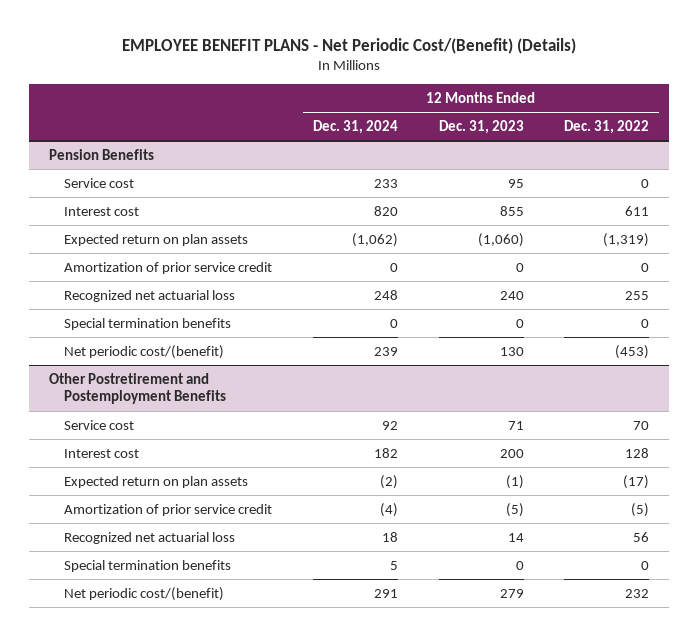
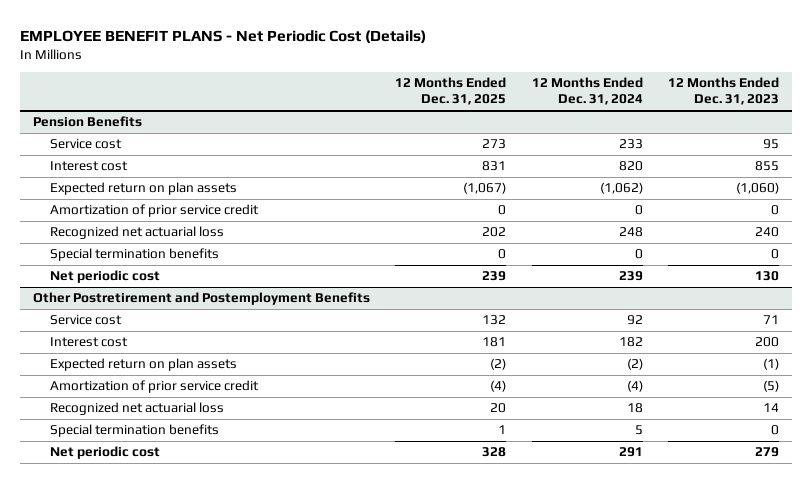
[121,37,576,54] EMPLOYEE BENEFIT PLANS - Net Periodic Cost/(Benefit) (Details) -> [19,29,426,43] EMPLOYEE BENEFIT PLANS - Net Periodic Cost (Details)
[564,119,650,134] Dec. 31, 2022 -> none
none -> [395,77,507,106] 12 Months Ended Dec. 31, 2025
[64,344,225,359] Net periodic cost/(benefit) -> [49,270,160,284] Net periodic cost
[64,586,225,601] Net periodic cost/(benefit) -> [49,446,160,460] Net periodic cost

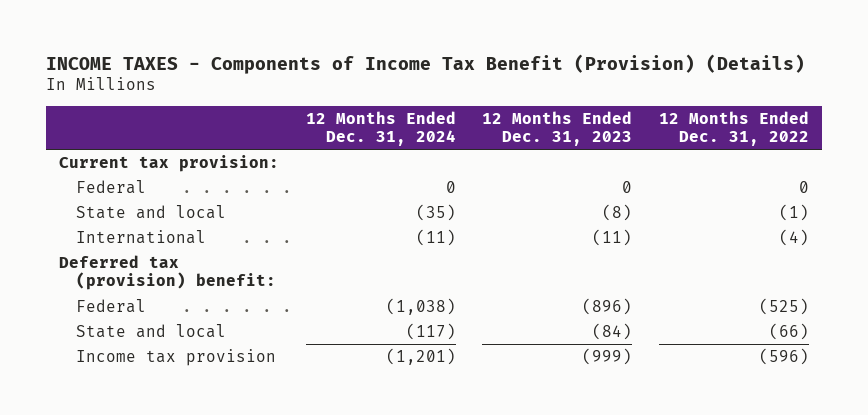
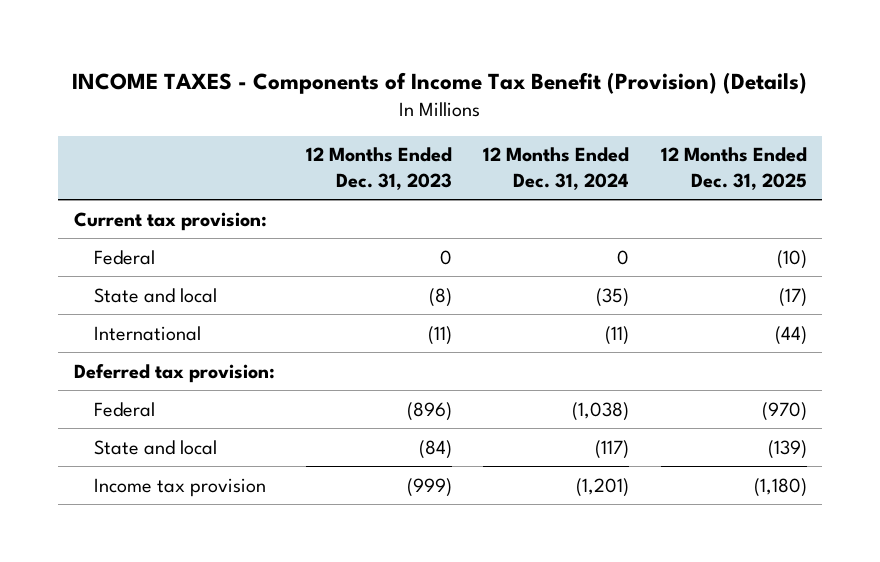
[658,110,809,147] 12 Months Ended Dec. 31, 2022 -> none
none -> [660,147,807,190] 12 Months Ended Dec. 31, 2025
[59,255,277,291] Deferred tax (provision) benefit: -> [73,363,275,383] Deferred tax provision:

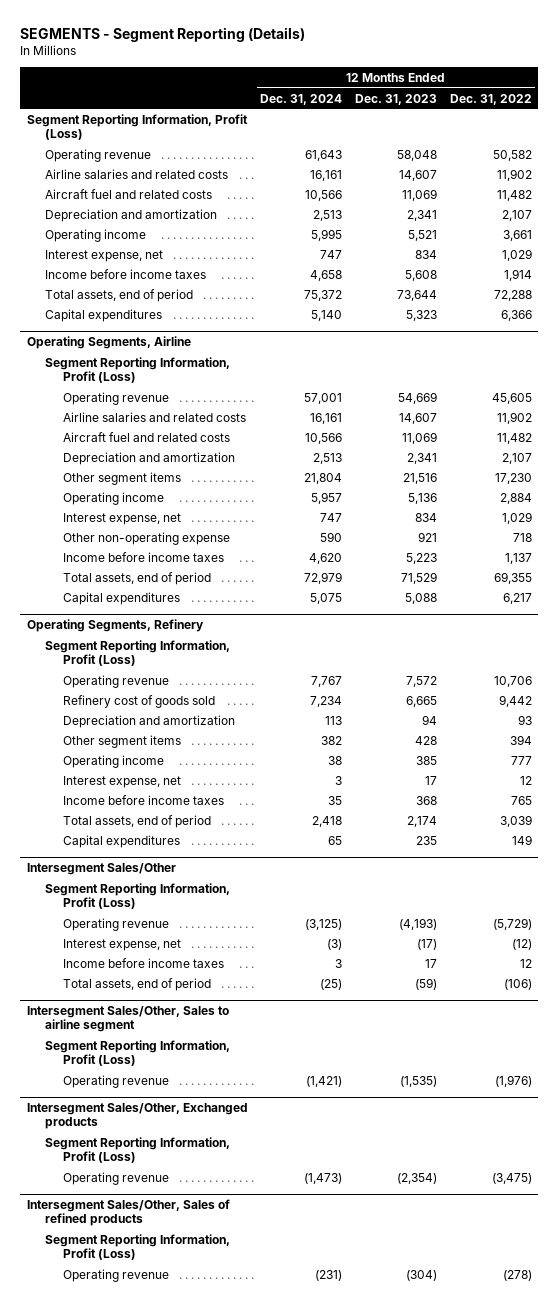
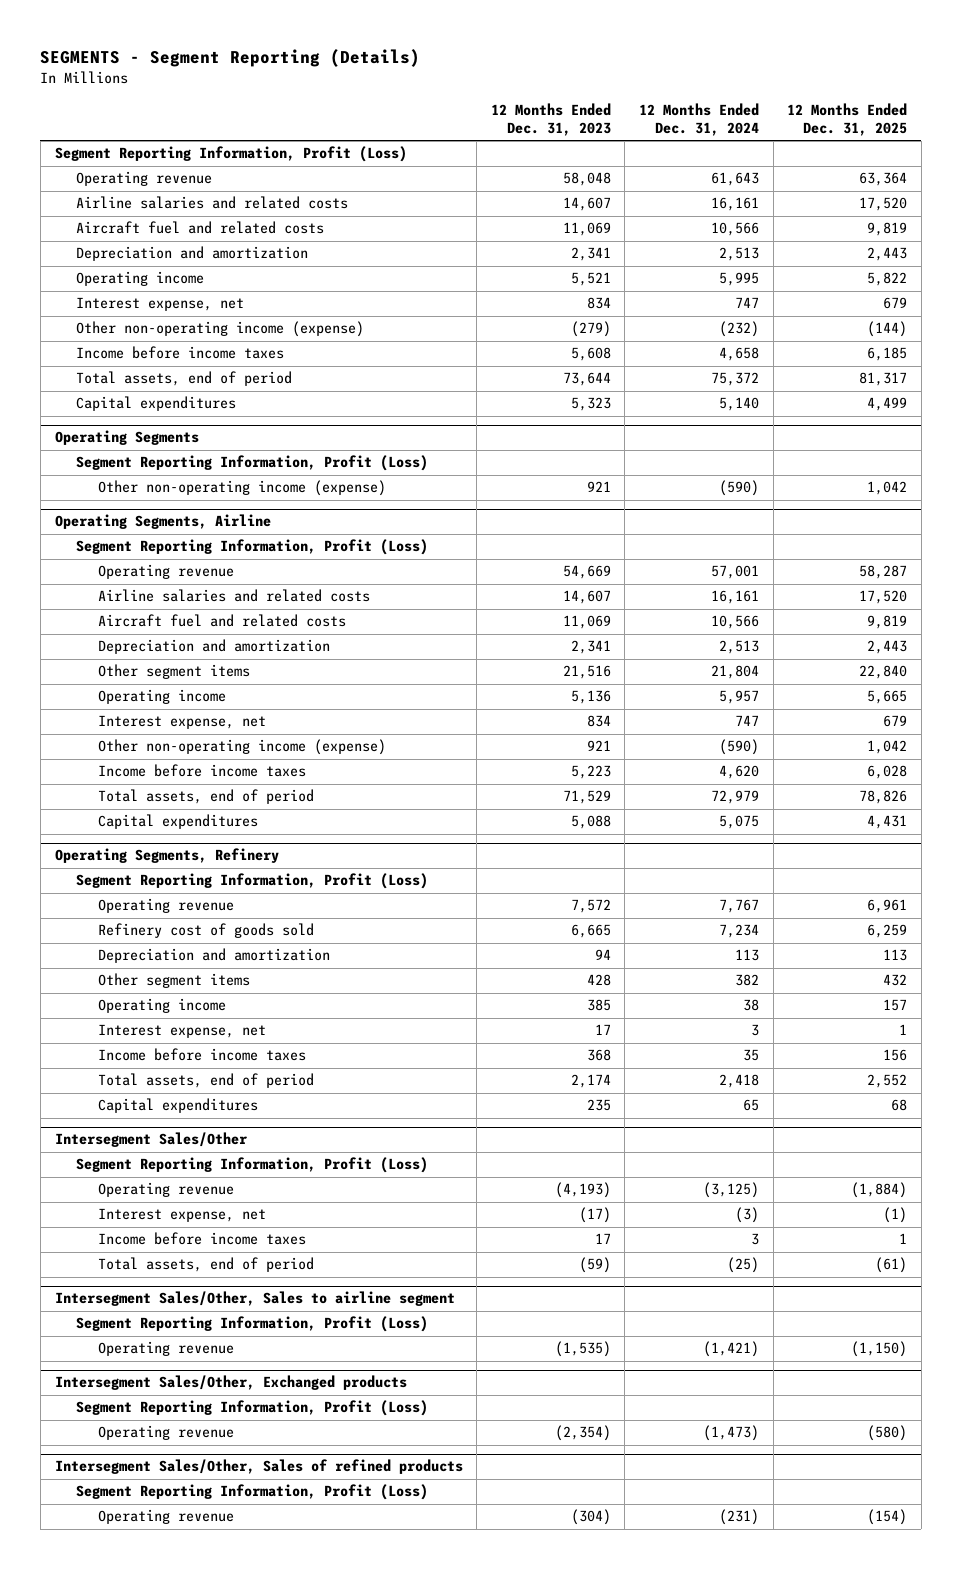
[449,93,532,105] Dec. 31, 2022 -> none
none -> [787,103,908,137] 12 Months Ended Dec. 31, 2025
none -> [76,321,365,338] Other non-operating income (expense)
none -> [54,430,199,446] Operating Segments
none -> [76,455,429,472] Segment Reporting Information, Profit (Loss)
none -> [97,480,386,497] Other non-operating income (expense)
[63,531,231,545] Other non-operating expense -> [97,739,386,756] Other non-operating income (expense)
[320,531,343,542] 590 -> [718,739,759,756] (590)

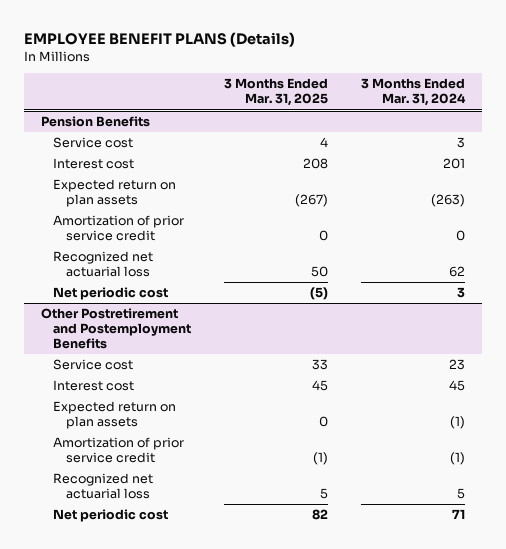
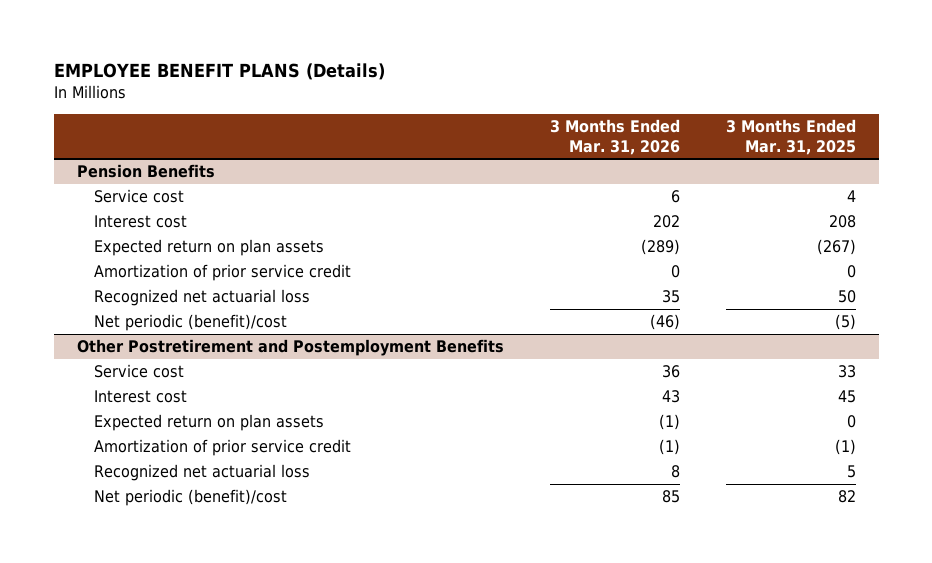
[361,78,467,107] 3 Months Ended Mar. 31, 2024 -> none
none -> [549,118,680,155] 3 Months Ended Mar. 31, 2026
[53,287,169,301] Net periodic cost -> [93,314,287,332] Net periodic (benefit)/cost
[53,509,169,523] Net periodic cost -> [93,489,287,507] Net periodic (benefit)/cost

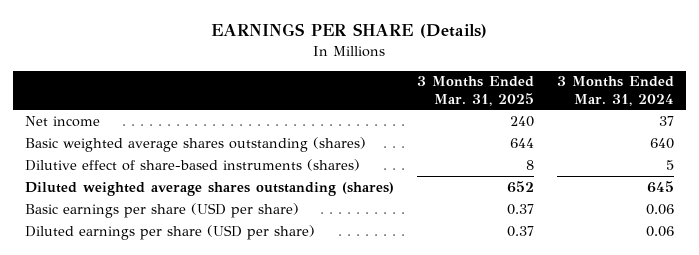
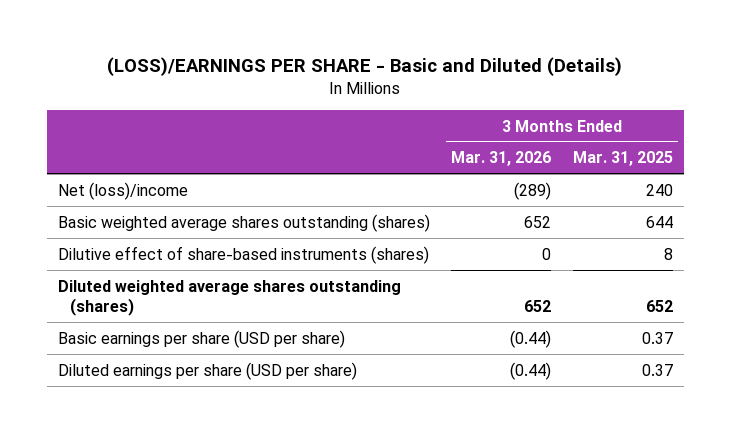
[211,22,488,38] EARNINGS PER SHARE (Details) -> [107,57,623,77] (LOSS)/EARNINGS PER SHARE - Basic and Diluted (Details)
[557,76,675,106] 3 Months Ended Mar. 31, 2024 -> none
none -> [451,151,552,167] Mar. 31, 2026
[24,115,100,127] Net income -> [57,181,188,200] Net (loss)/income

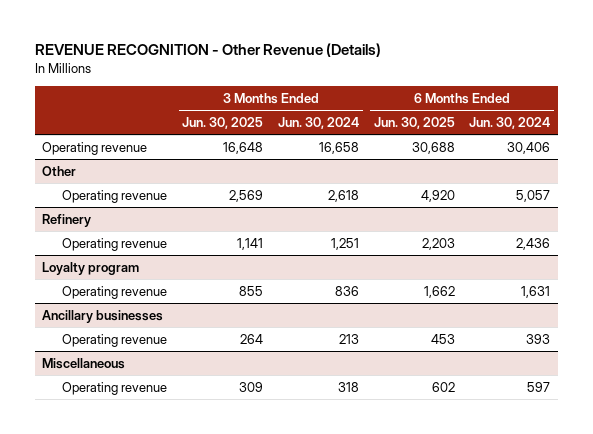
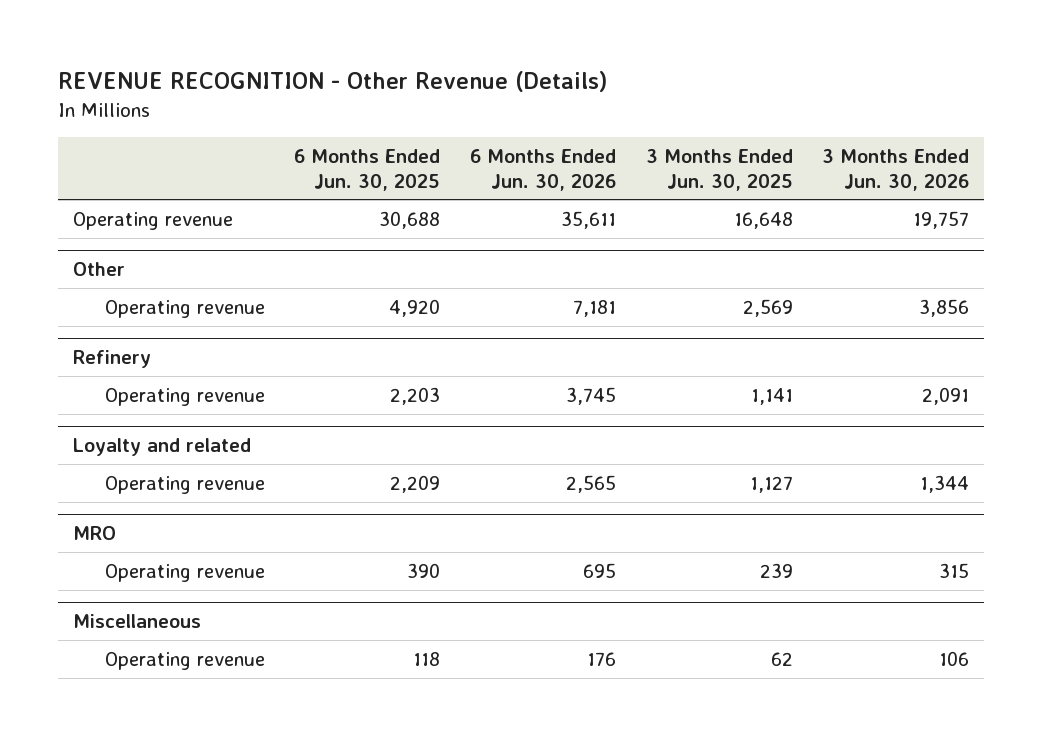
[277,117,359,130] Jun. 30, 2024 -> none
[469,117,551,130] Jun. 30, 2024 -> none
none -> [469,148,616,191] 6 Months Ended Jun. 30, 2026
none -> [822,148,970,191] 3 Months Ended Jun. 30, 2026
[42,261,140,275] Loyalty program -> [72,438,251,457] Loyalty and related
[239,285,264,296] 855 -> [749,475,793,493] 1,127
[423,285,455,298] 1,662 -> [390,474,441,493] 2,209
[42,309,164,323] Ancillary businesses -> [72,526,116,541] MRO
[240,333,264,344] 264 -> [759,562,793,578] 239
[430,333,455,344] 453 -> [407,562,441,578] 390
[239,381,264,392] 309 -> [770,651,793,666] 62
[431,381,455,392] 602 -> [413,651,441,666] 118

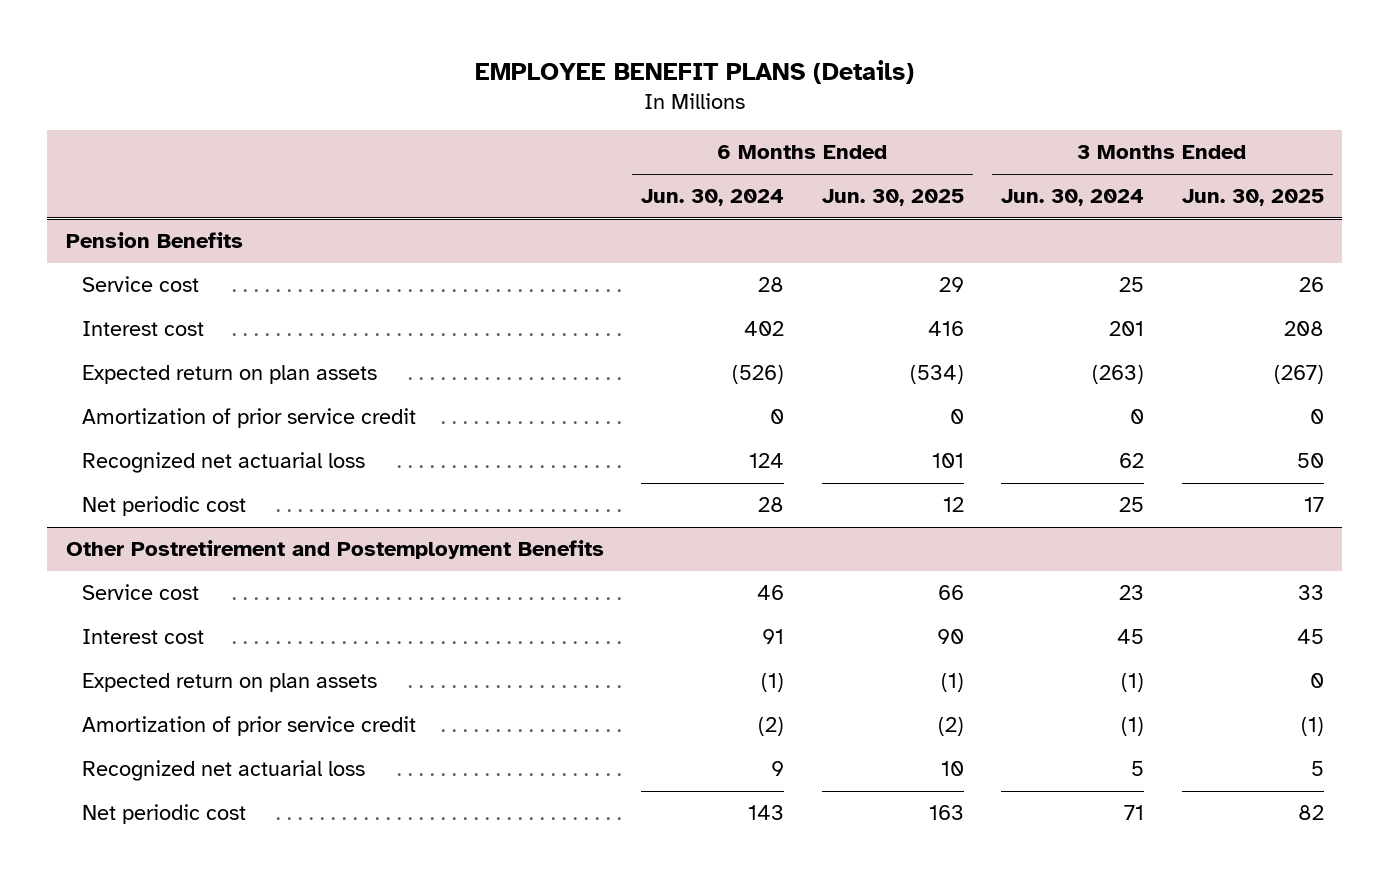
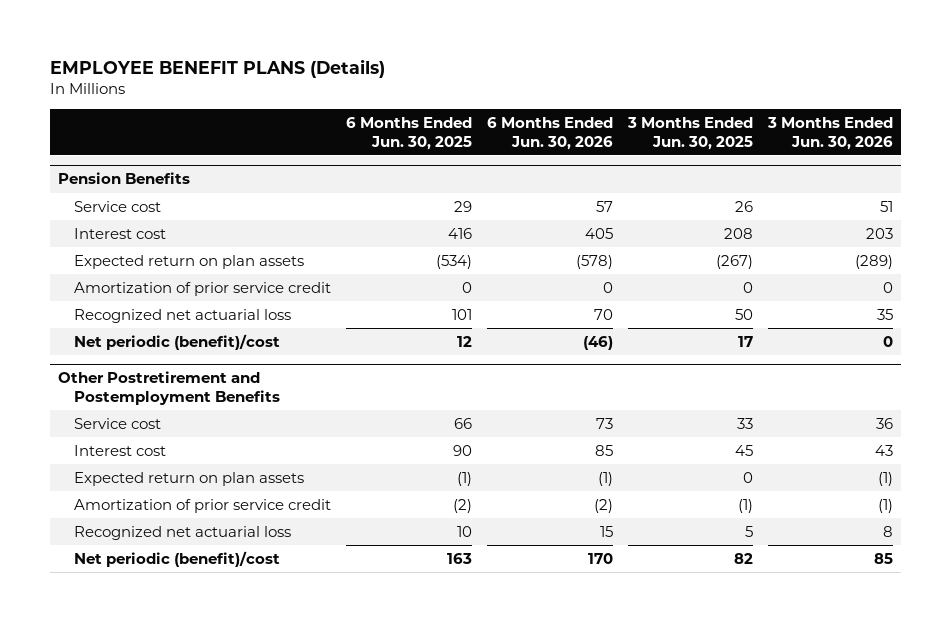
[641,189,785,207] Jun. 30, 2024 -> none
[1001,189,1145,207] Jun. 30, 2024 -> none
none -> [487,116,614,150] 6 Months Ended Jun. 30, 2026
none -> [767,116,894,150] 3 Months Ended Jun. 30, 2026
[81,496,246,517] Net periodic cost -> [73,333,280,350] Net periodic (benefit)/cost
[81,804,246,825] Net periodic cost -> [73,550,280,567] Net periodic (benefit)/cost

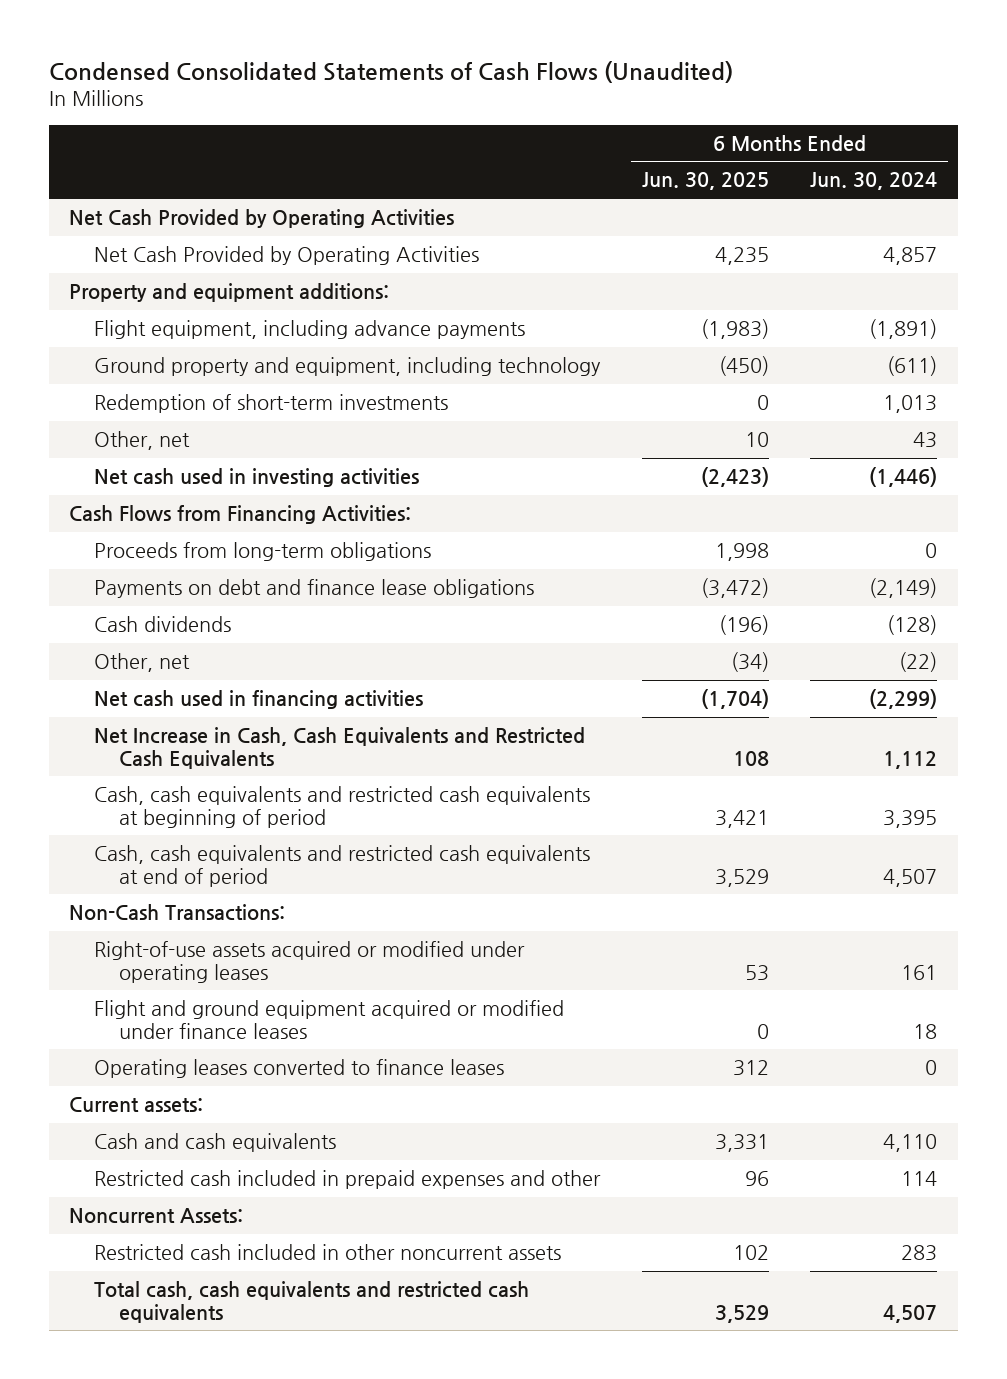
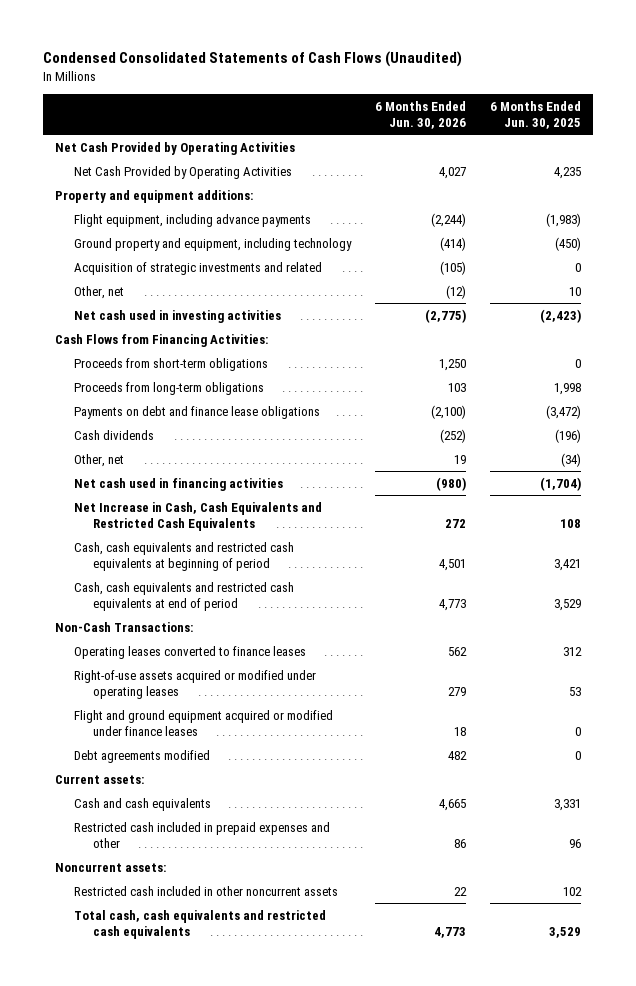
[810,172,938,191] Jun. 30, 2024 -> none
none -> [375,100,467,129] 6 Months Ended Jun. 30, 2026
[94,394,449,414] Redemption of short-term investments -> none
none -> [74,261,323,275] Acquisition of strategic investments and related
none -> [74,357,269,371] Proceeds from short-term obligations
[94,1059,505,1079] Operating leases converted to finance leases -> [74,645,307,659] Operating leases converted to finance leases
none -> [74,749,211,763] Debt agreements modified
[69,1208,244,1225] Noncurrent Assets: -> [54,862,166,872] Noncurrent assets:

